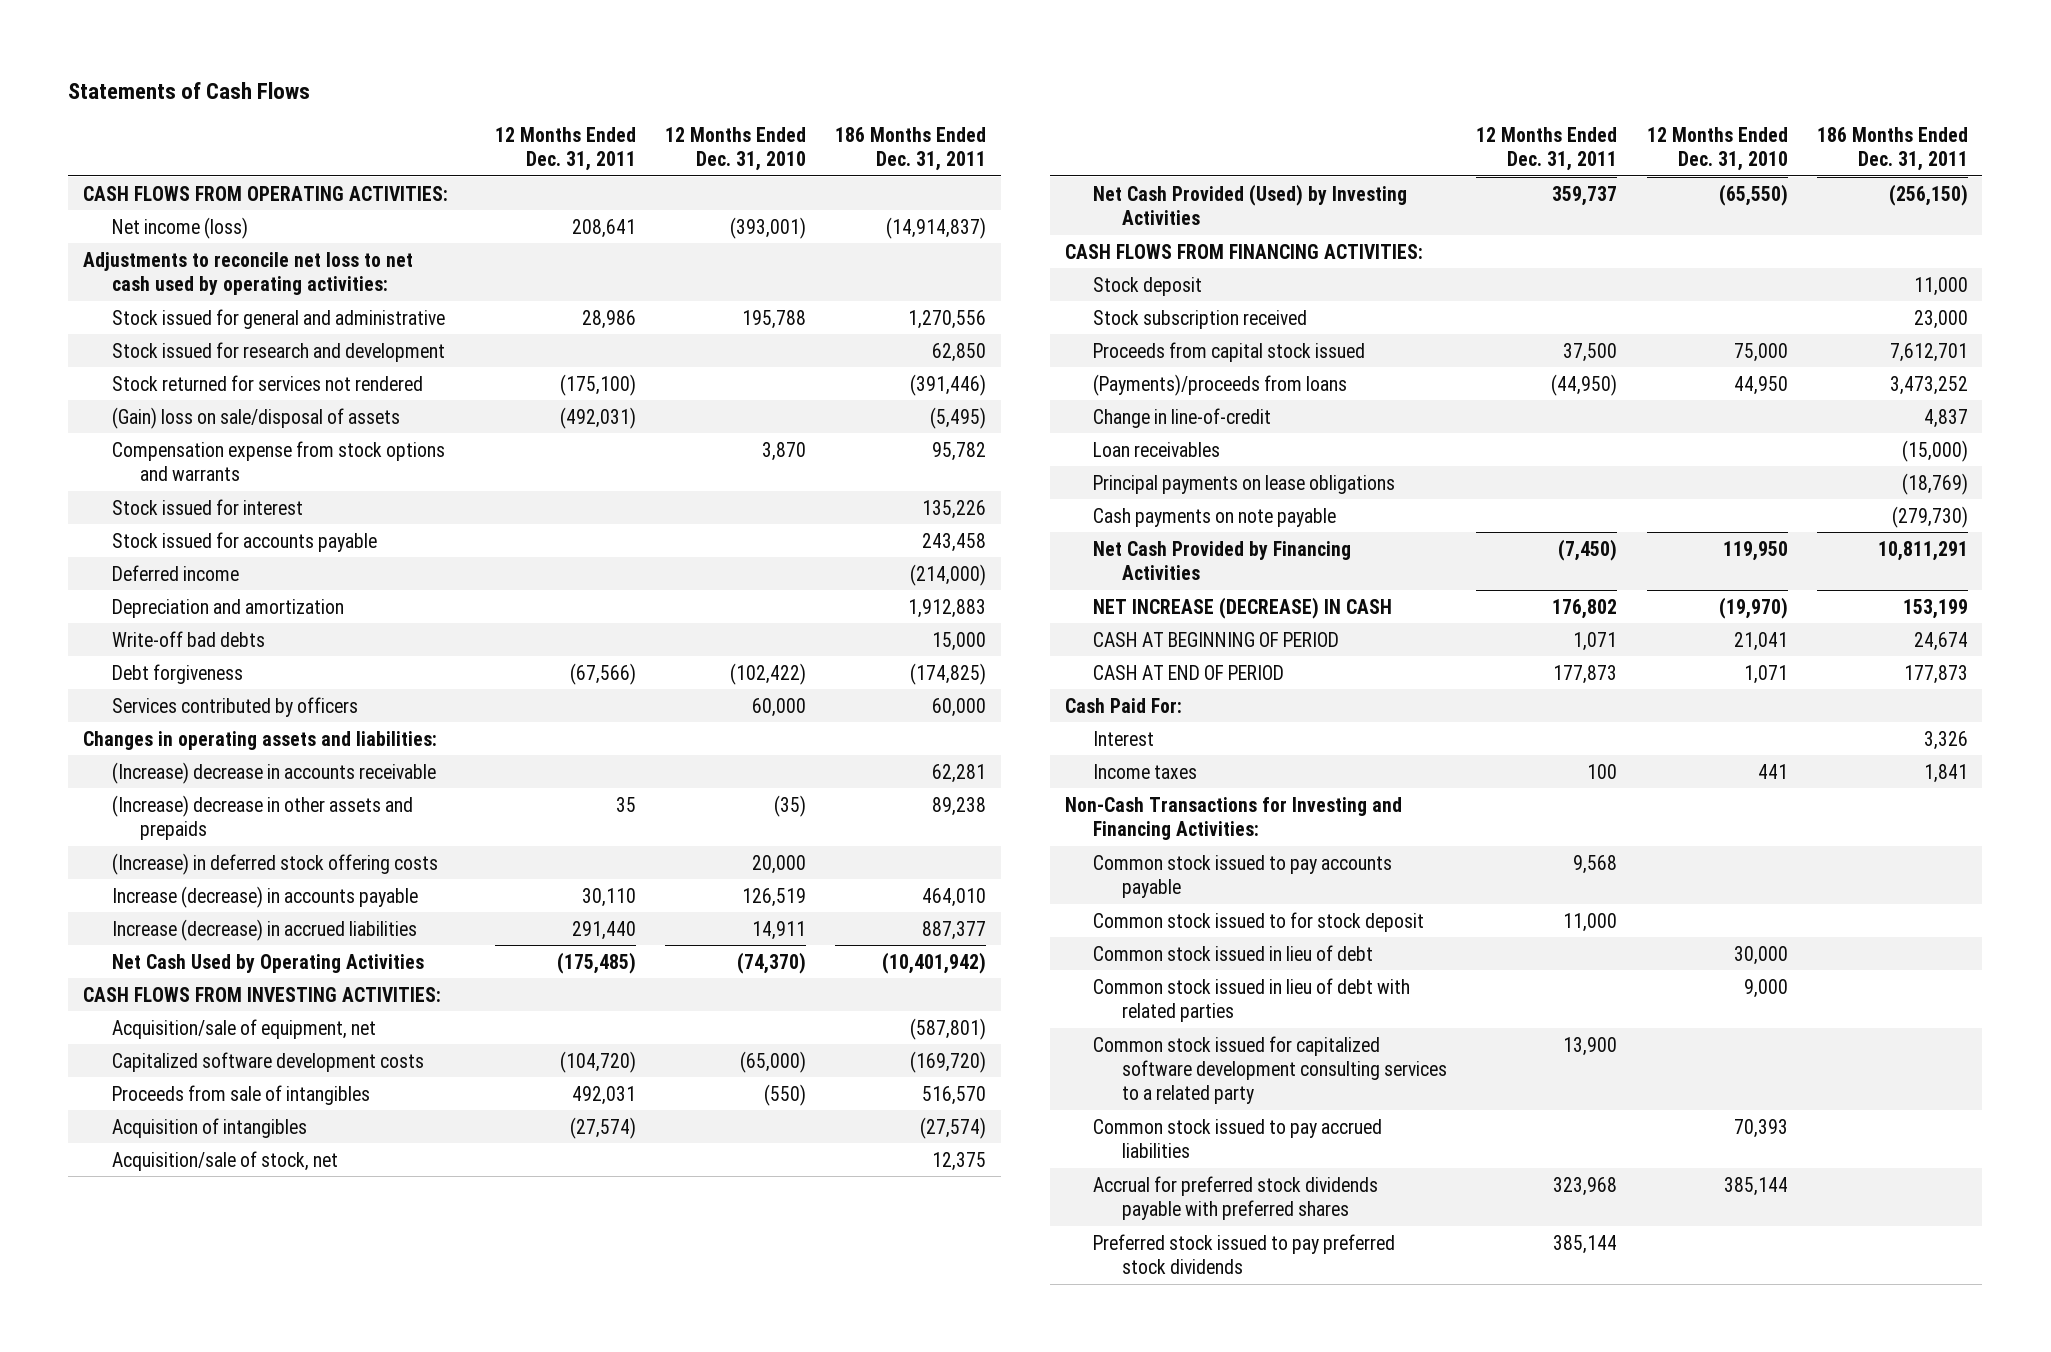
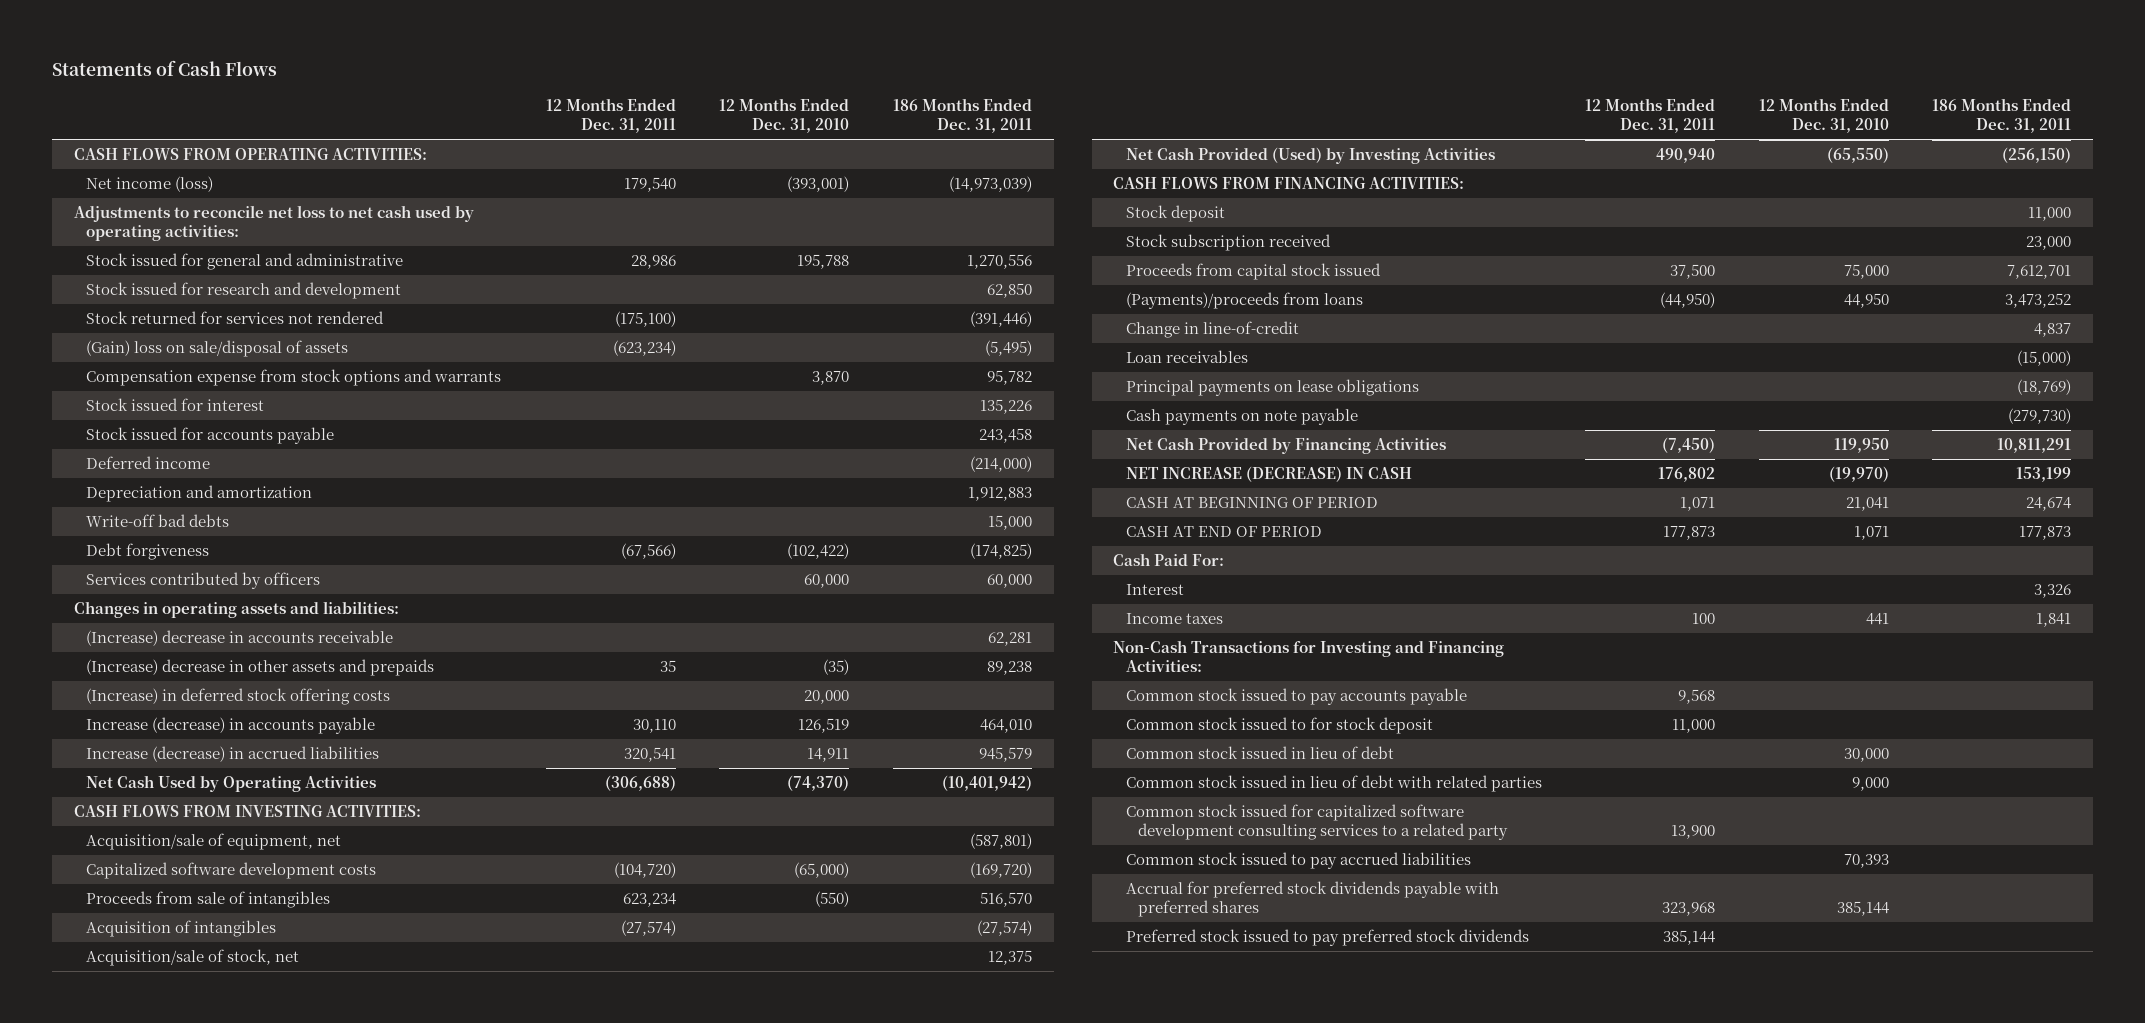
[571,218,636,238] 208,641 -> [623,177,676,193] 179,540
[886,216,987,239] (14,914,837) -> [948,176,1032,193] (14,973,039)
[559,406,636,429] (492,031) -> [612,340,676,357] (623,234)
[571,920,636,940] 291,440 -> [623,747,676,763] 320,541
[922,920,987,940] 887,377 -> [978,747,1032,763] 945,579
[556,951,636,974] (175,485) -> [604,775,676,792] (306,688)
[571,1085,636,1105] 492,031 -> [622,893,676,908] 623,234
[1552,185,1618,206] 359,737 -> [1656,148,1716,164] 490,940

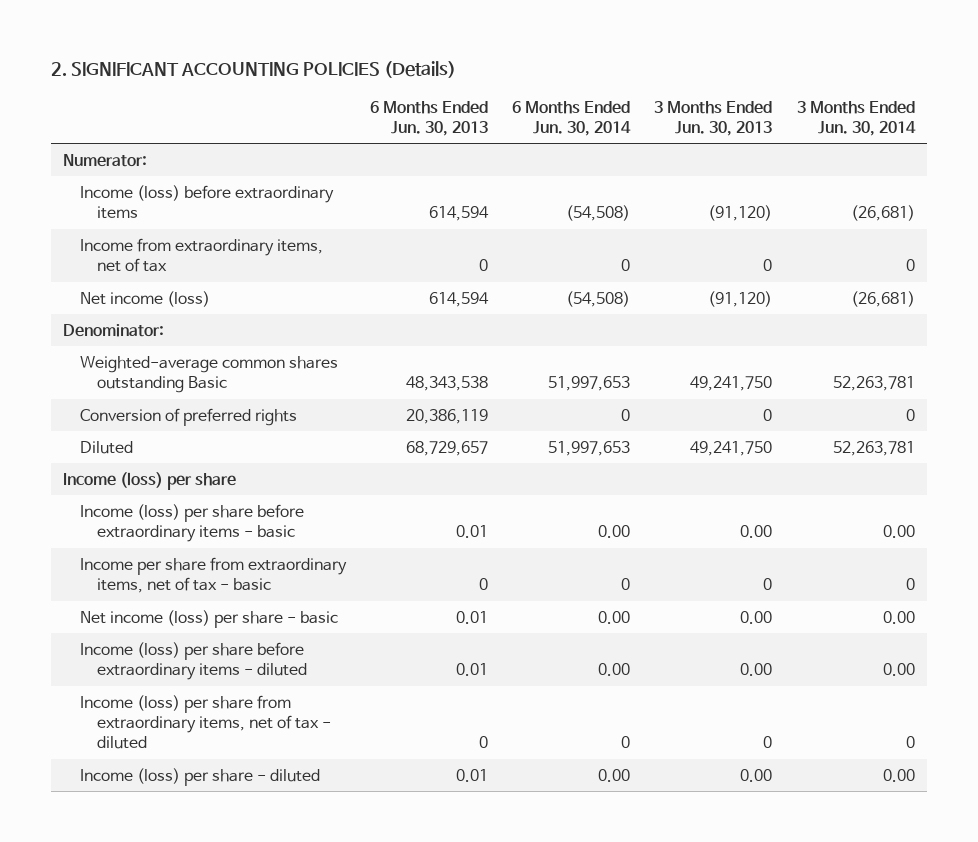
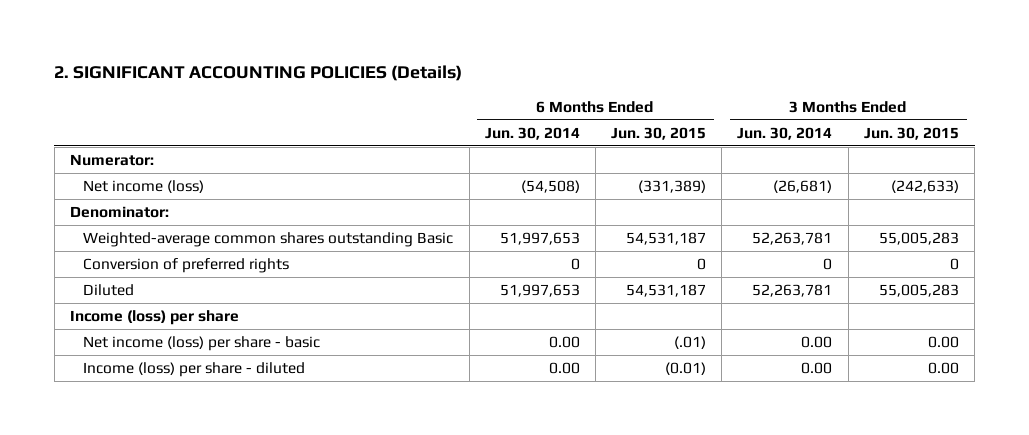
[370,100,489,136] 6 Months Ended Jun. 30, 2013 -> none
[654,100,773,136] 3 Months Ended Jun. 30, 2013 -> none
none -> [611,126,707,140] Jun. 30, 2015
none -> [863,126,959,140] Jun. 30, 2015
[80,184,335,219] Income (loss) before extraordinary items -> none
[80,237,324,272] Income from extraordinary items, net of tax -> none
[80,503,305,542] Income (loss) per share before extraordinary items - basic -> none
[80,556,348,593] Income per share from extraordinary items, net of tax - basic -> none
[80,641,307,680] Income (loss) per share before extraordinary items - diluted -> none
[80,694,331,750] Income (loss) per share from extraordinary items, net of tax - diluted -> none

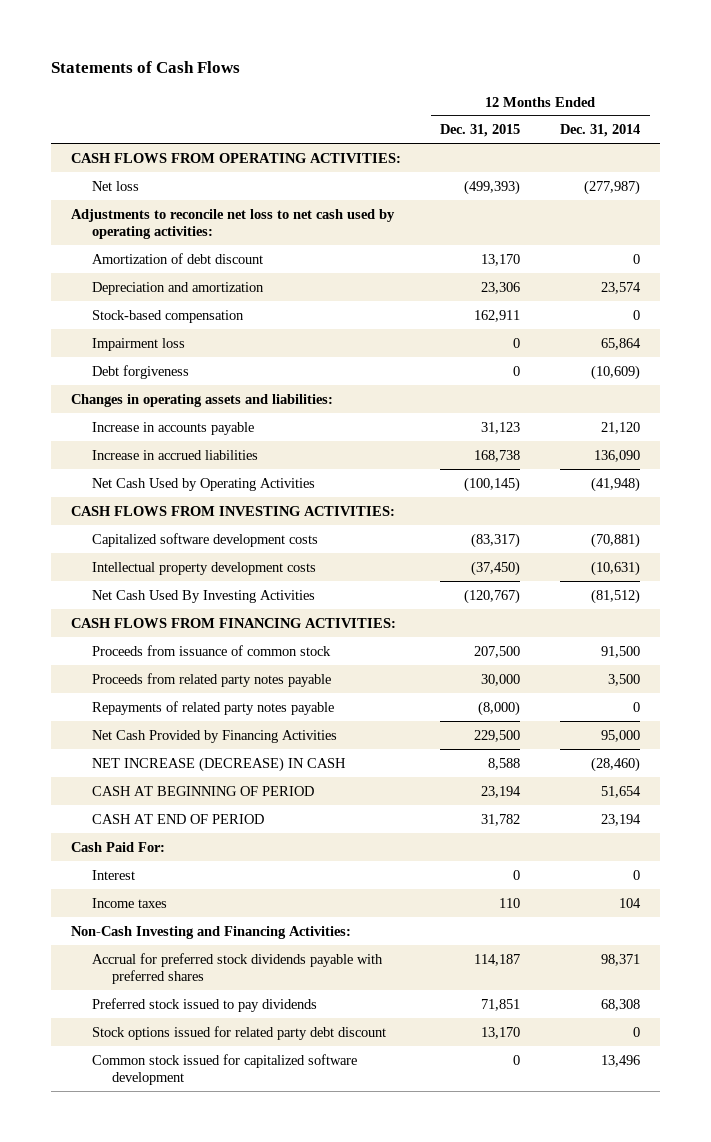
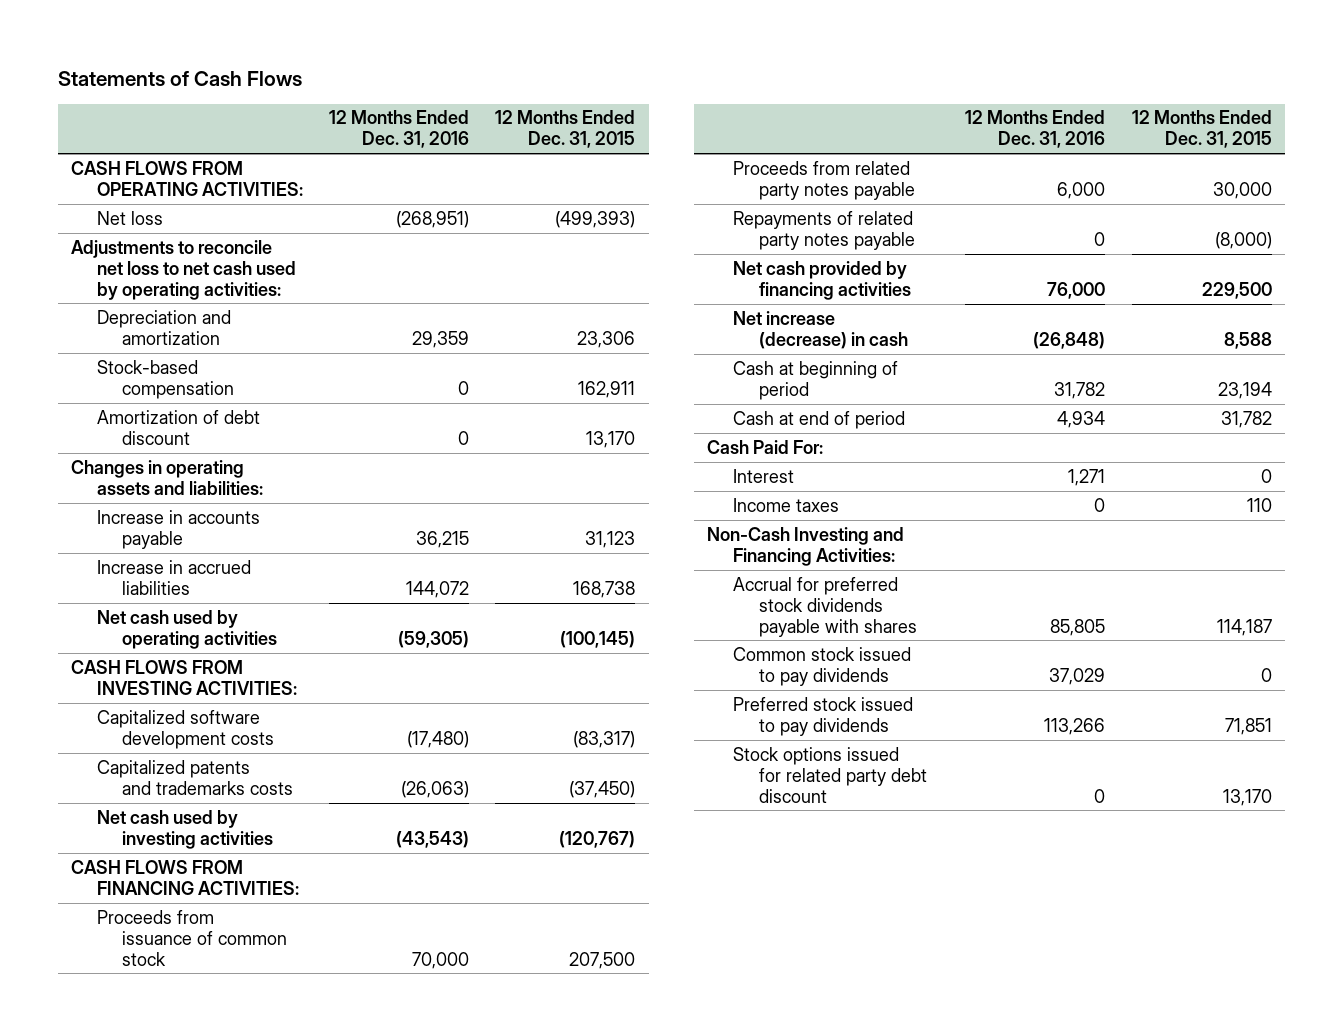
[560,124,641,138] Dec. 31, 2014 -> none
none -> [328,110,469,149] 12 Months Ended Dec. 31, 2016
[91,337,185,351] Impairment loss -> none
[91,364,189,379] Debt forgiveness -> none
[91,252,263,264] Amortization of debt discount -> [96,409,260,445] Amortization of debt discount
[91,477,315,491] Net Cash Used by Operating Activities -> [96,609,278,649] Net cash used by operating activities
[91,561,316,575] Intellectual property development costs -> [96,759,294,795] Capitalized patents and trademarks costs
[91,589,315,603] Net Cash Used By Investing Activities -> [96,809,274,849] Net cash used by investing activities
[91,729,337,743] Net Cash Provided by Financing Activities -> [732,260,911,300] Net cash provided by financing activities
[91,756,346,772] NET INCREASE (DECREASE) IN CASH -> [732,310,908,349] Net increase (decrease) in cash
[91,785,314,796] CASH AT BEGINNING OF PERIOD -> [732,360,898,400] Cash at beginning of period
[91,813,264,824] CASH AT END OF PERIOD -> [732,410,905,429] Cash at end of period
[91,952,383,985] Accrual for preferred stock dividends payable with preferred shares -> [732,576,917,637] Accrual for preferred stock dividends payable with shares
none -> [732,646,911,686] Common stock issued to pay dividends
[91,1053,357,1086] Common stock issued for capitalized software development -> none

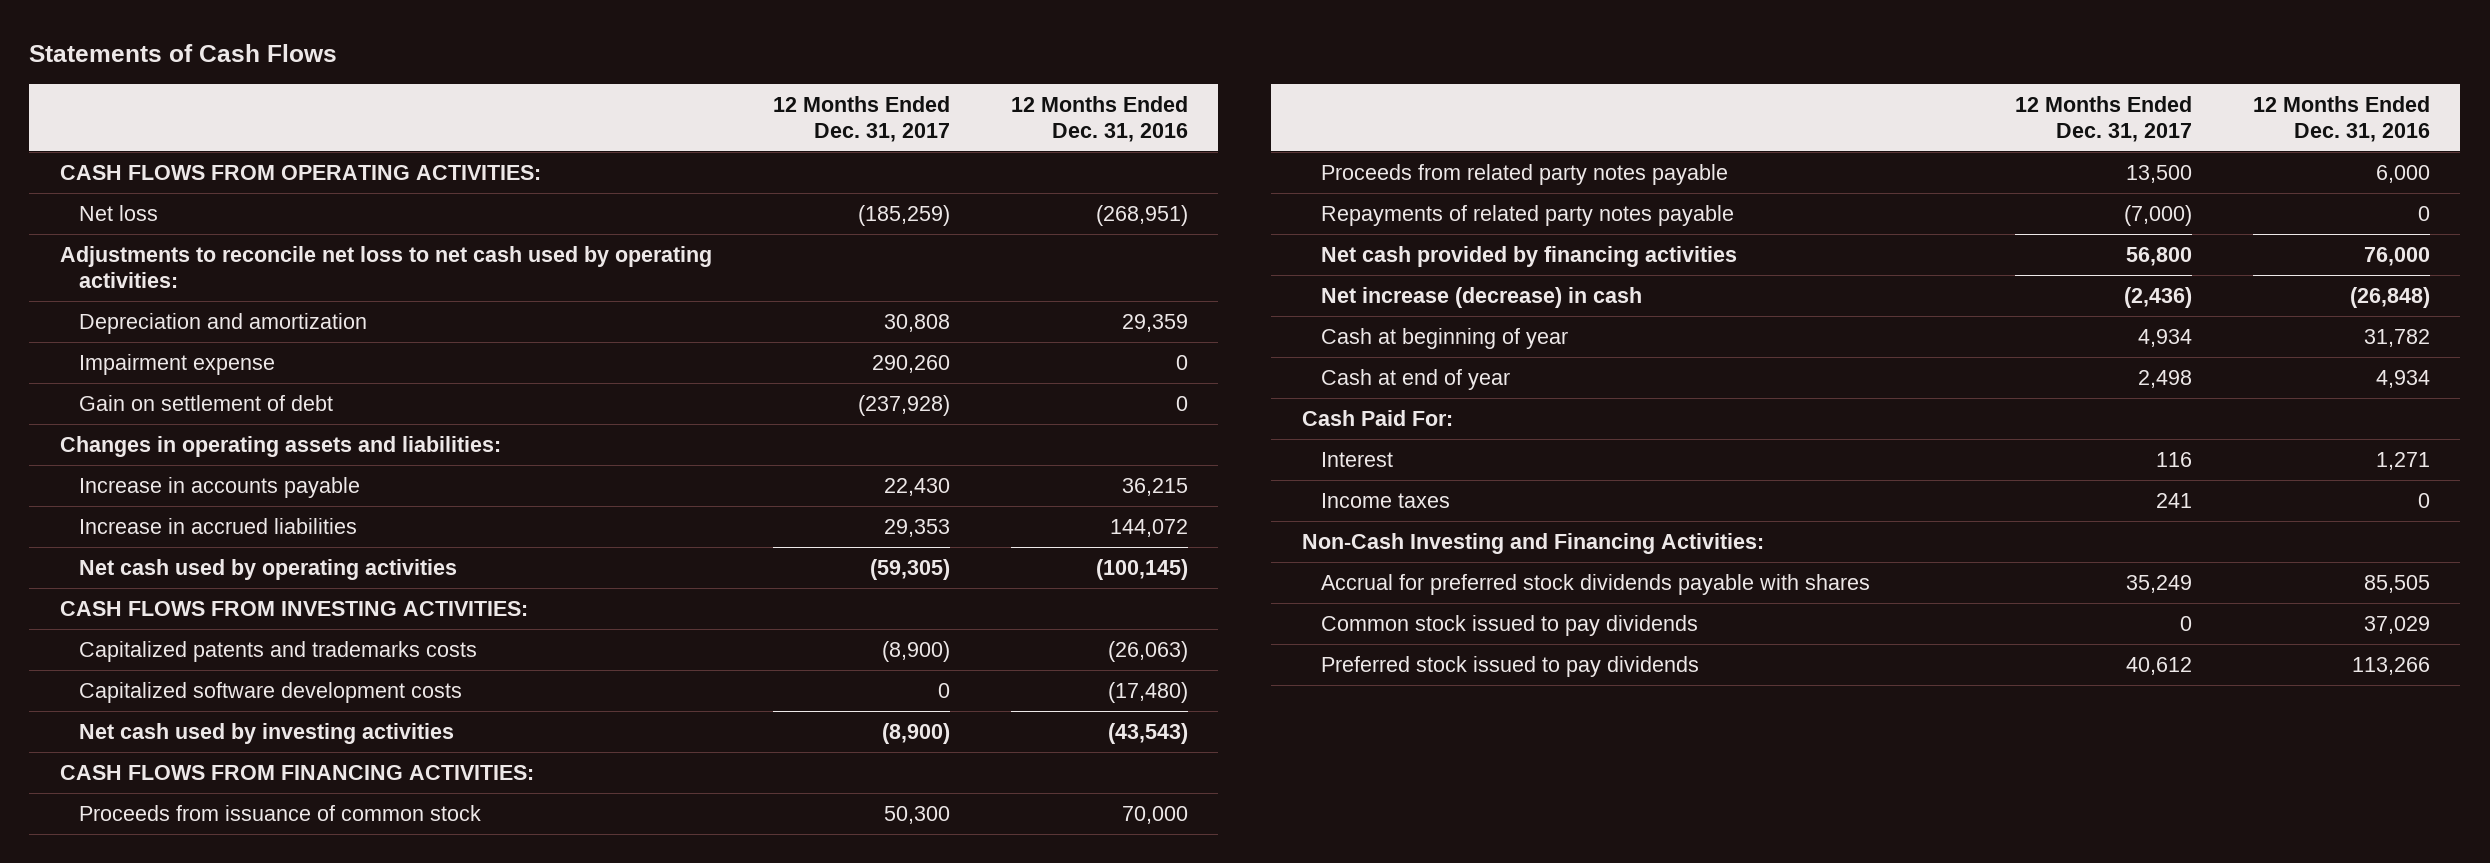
[495,110,636,149] 12 Months Ended Dec. 31, 2015 -> none
none -> [772,95,950,142] 12 Months Ended Dec. 31, 2017
[96,359,235,399] Stock-based compensation -> none
[96,409,260,445] Amortization of debt discount -> none
none -> [78,353,275,375] Impairment expense
none -> [78,394,333,411] Gain on settlement of debt
[397,630,469,648] (59,305) -> [1095,558,1188,580] (100,145)
[96,709,275,749] Capitalized software development costs -> [78,681,462,703] Capitalized software development costs
[732,360,898,400] Cash at beginning of period -> [1321,327,1569,349] Cash at beginning of year
[732,410,905,429] Cash at end of period -> [1321,368,1511,390] Cash at end of year
[1050,618,1106,636] 85,805 -> [2363,574,2430,593] 85,505
[732,746,927,803] Stock options issued for related party debt discount -> none

